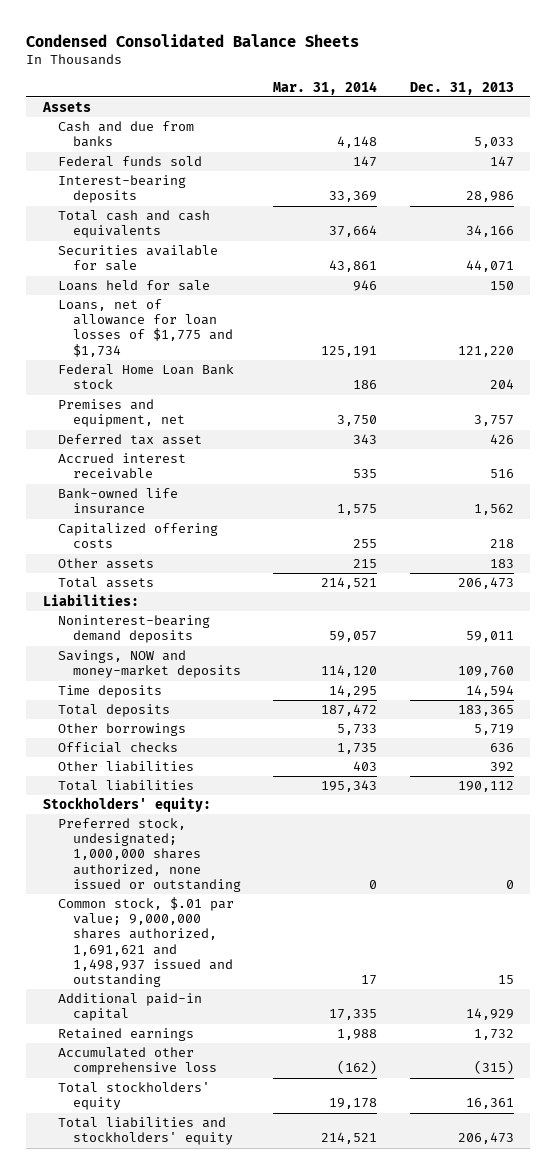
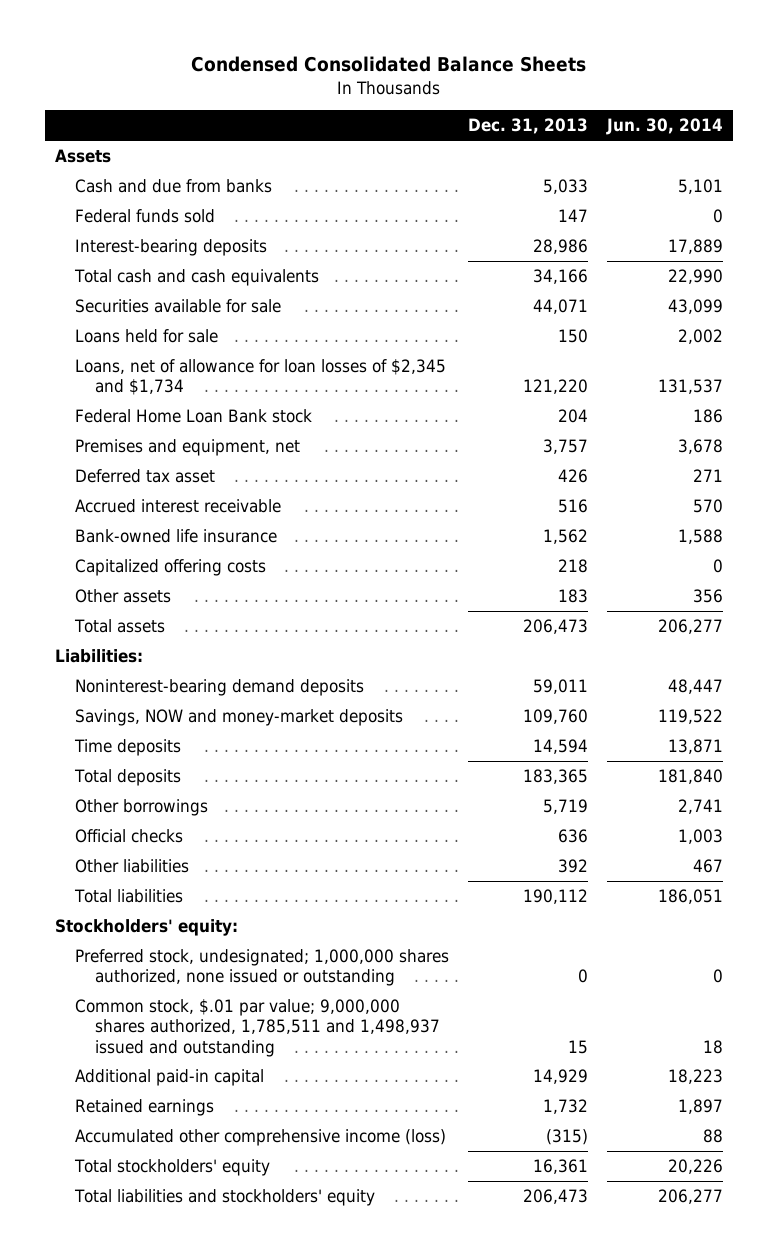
[273,80,378,95] Mar. 31, 2014 -> none
none -> [606,118,724,136] Jun. 30, 2014
[57,299,234,357] Loans, net of allowance for loan losses of $1,775 and $1,734 -> [75,358,447,396] Loans, net of allowance for loan losses of $2,345 and $1,734
[57,897,234,987] Common stock, $.01 par value; 9,000,000 shares authorized, 1,691,621 and 1,498,937 issued and outstanding -> [75,998,441,1057] Common stock, $.01 par value; 9,000,000 shares authorized, 1,785,511 and 1,498,937 issued and outstanding
[57,1047,218,1076] Accumulated other comprehensive loss -> [75,1128,447,1146] Accumulated other comprehensive income (loss)

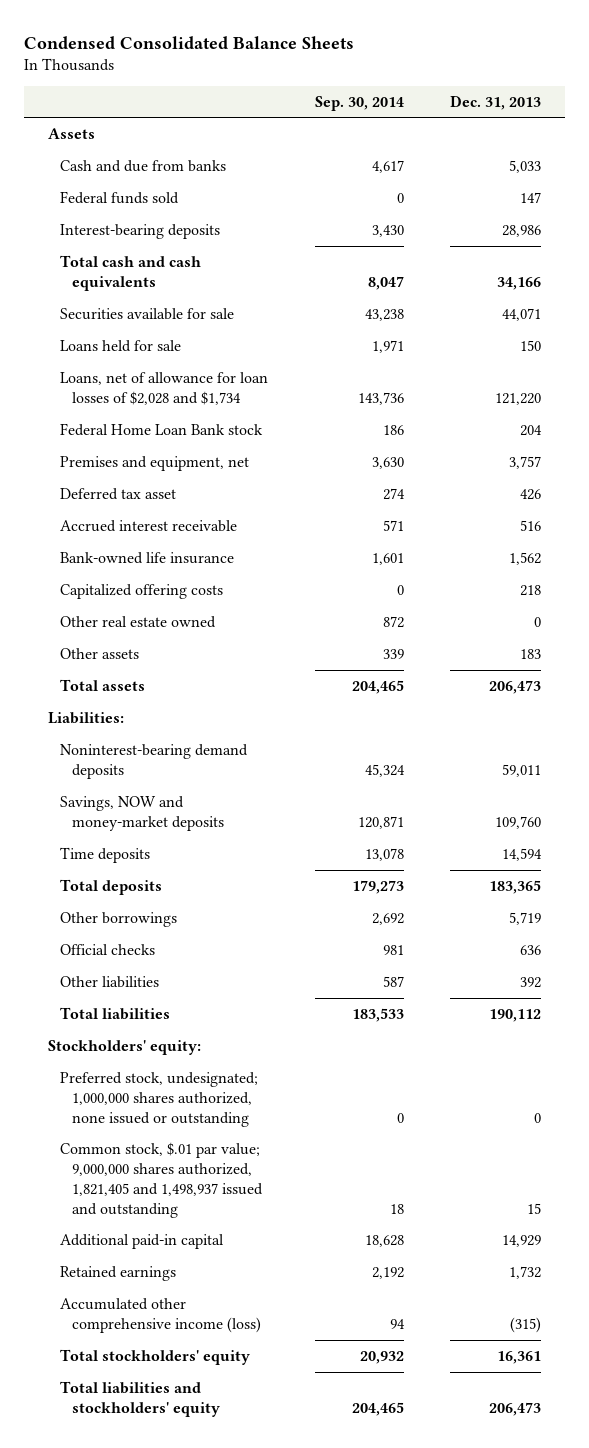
[606,118,724,136] Jun. 30, 2014 -> none
none -> [314,95,404,111] Sep. 30, 2014
[75,358,447,396] Loans, net of allowance for loan losses of $2,345 and $1,734 -> [59,371,268,405] Loans, net of allowance for loan losses of $2,028 and $1,734
none -> [59,615,216,628] Other real estate owned
[75,998,441,1057] Common stock, $.01 par value; 9,000,000 shares authorized, 1,785,511 and 1,498,937 issued and outstanding -> [59,1141,264,1218] Common stock, $.01 par value; 9,000,000 shares authorized, 1,821,405 and 1,498,937 issued and outstanding

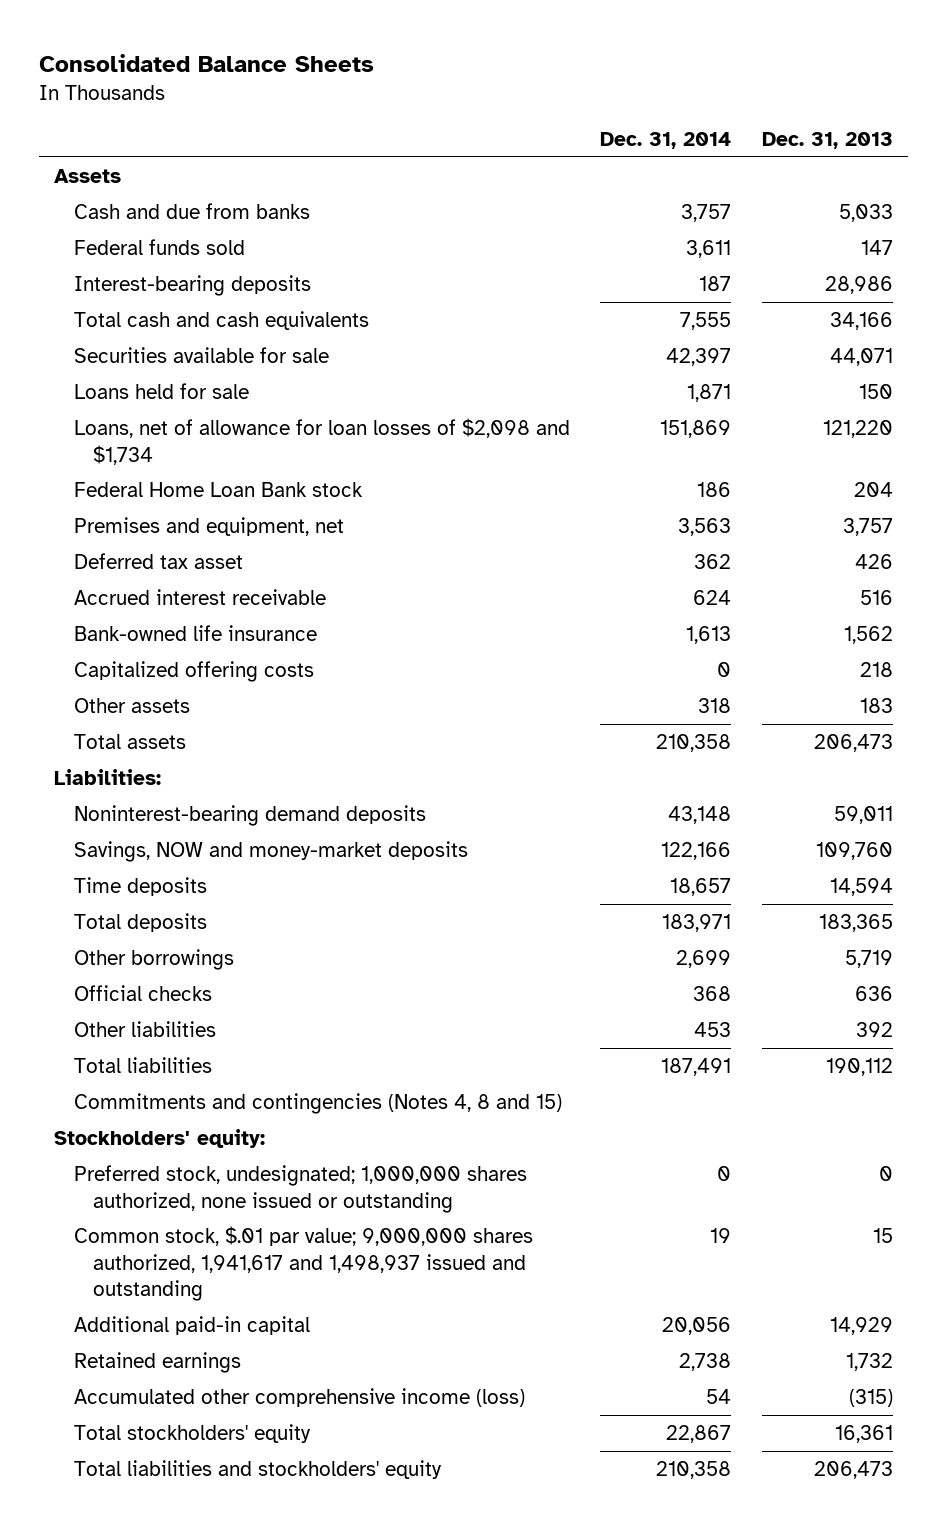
[24,35,355,49] Condensed Consolidated Balance Sheets -> [39,53,375,72] Consolidated Balance Sheets
[314,95,404,111] Sep. 30, 2014 -> none
none -> [600,131,732,149] Dec. 31, 2014
[59,371,268,405] Loans, net of allowance for loan losses of $2,028 and $1,734 -> [73,418,570,465] Loans, net of allowance for loan losses of $2,098 and $1,734
[59,615,216,628] Other real estate owned -> none
none -> [73,1093,562,1115] Commitments and contingencies (Notes 4, 8 and 15)
[59,1141,264,1218] Common stock, $.01 par value; 9,000,000 shares authorized, 1,821,405 and 1,498,937 issued and outstanding -> [73,1226,533,1302] Common stock, $.01 par value; 9,000,000 shares authorized, 1,941,617 and 1,498,937 issued and outstanding

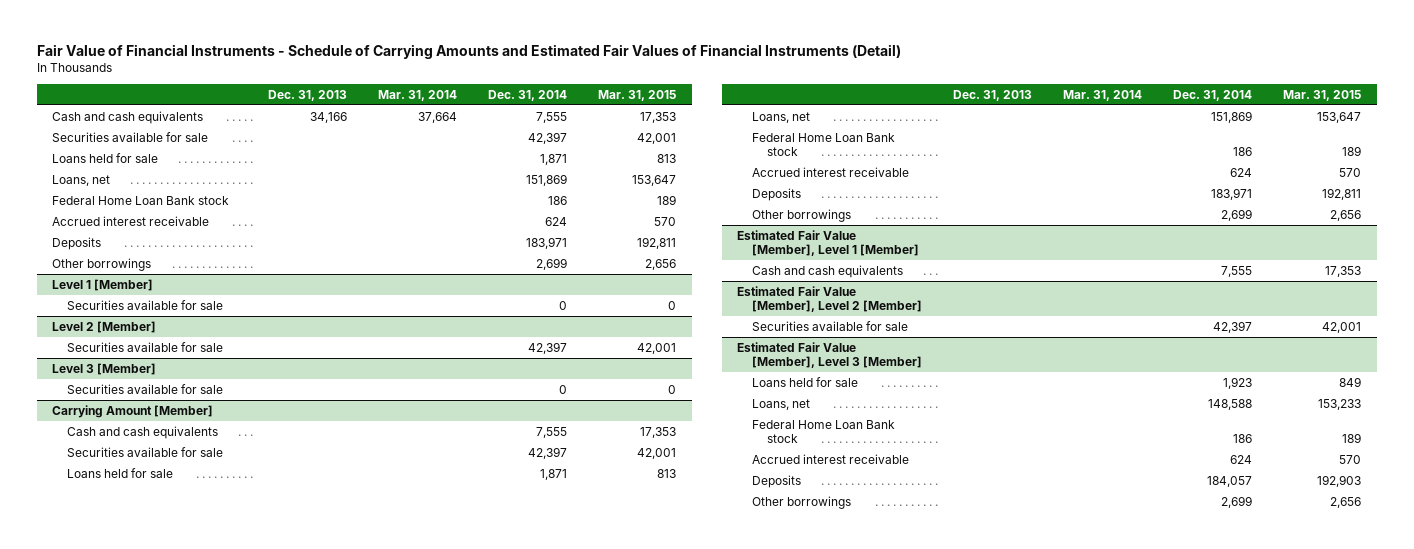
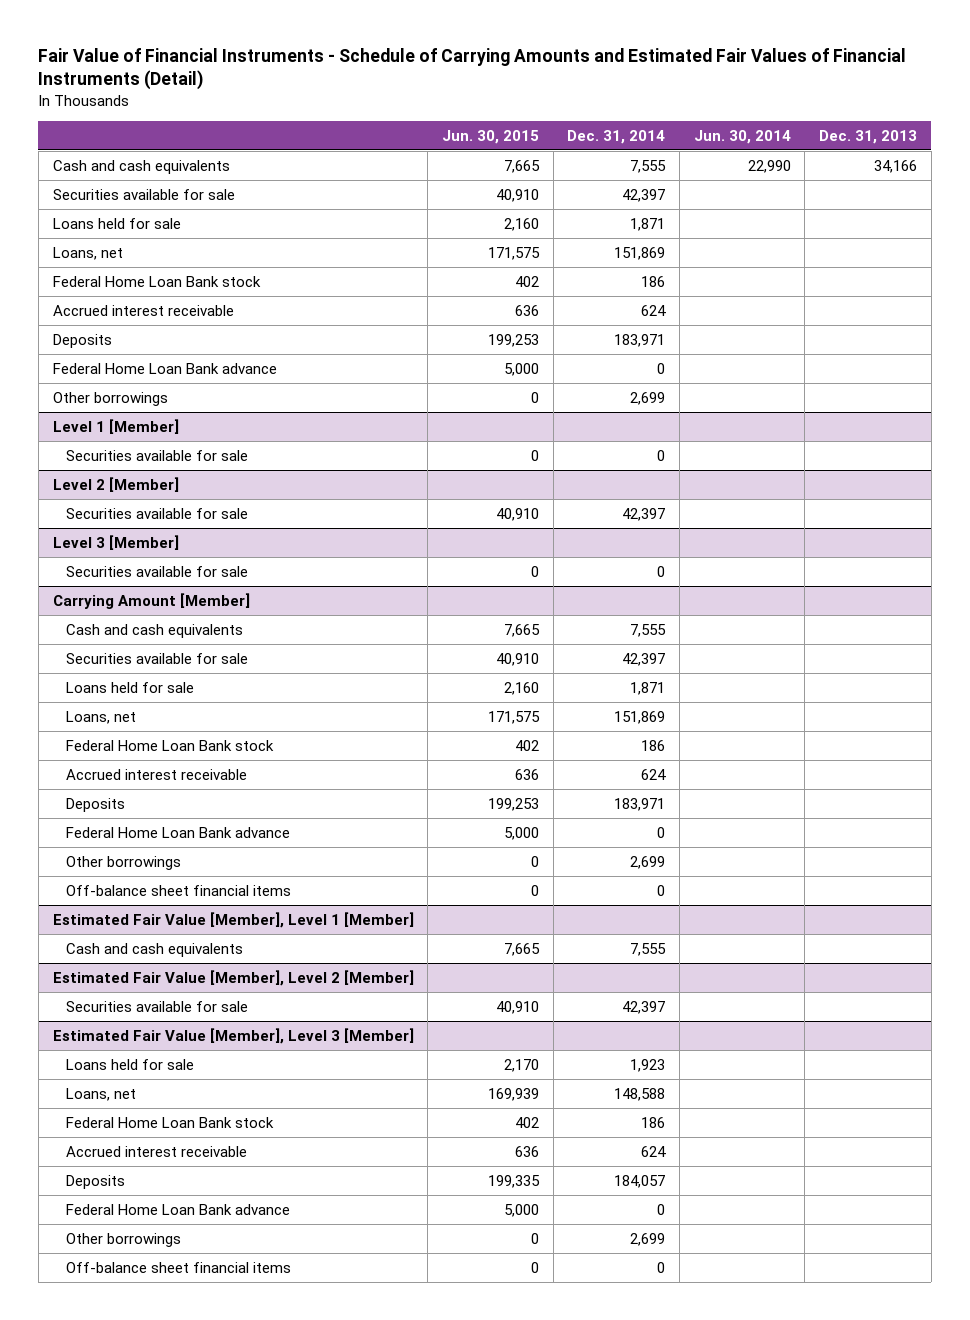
[378,89,458,101] Mar. 31, 2014 -> none
[598,89,677,101] Mar. 31, 2015 -> none
none -> [441,129,539,144] Jun. 30, 2015
none -> [693,129,791,144] Jun. 30, 2014
none -> [52,362,277,374] Federal Home Loan Bank advance
none -> [66,826,291,838] Federal Home Loan Bank advance
none -> [66,884,292,896] Off-balance sheet financial items
none -> [66,1203,291,1215] Federal Home Loan Bank advance
none -> [66,1261,292,1273] Off-balance sheet financial items

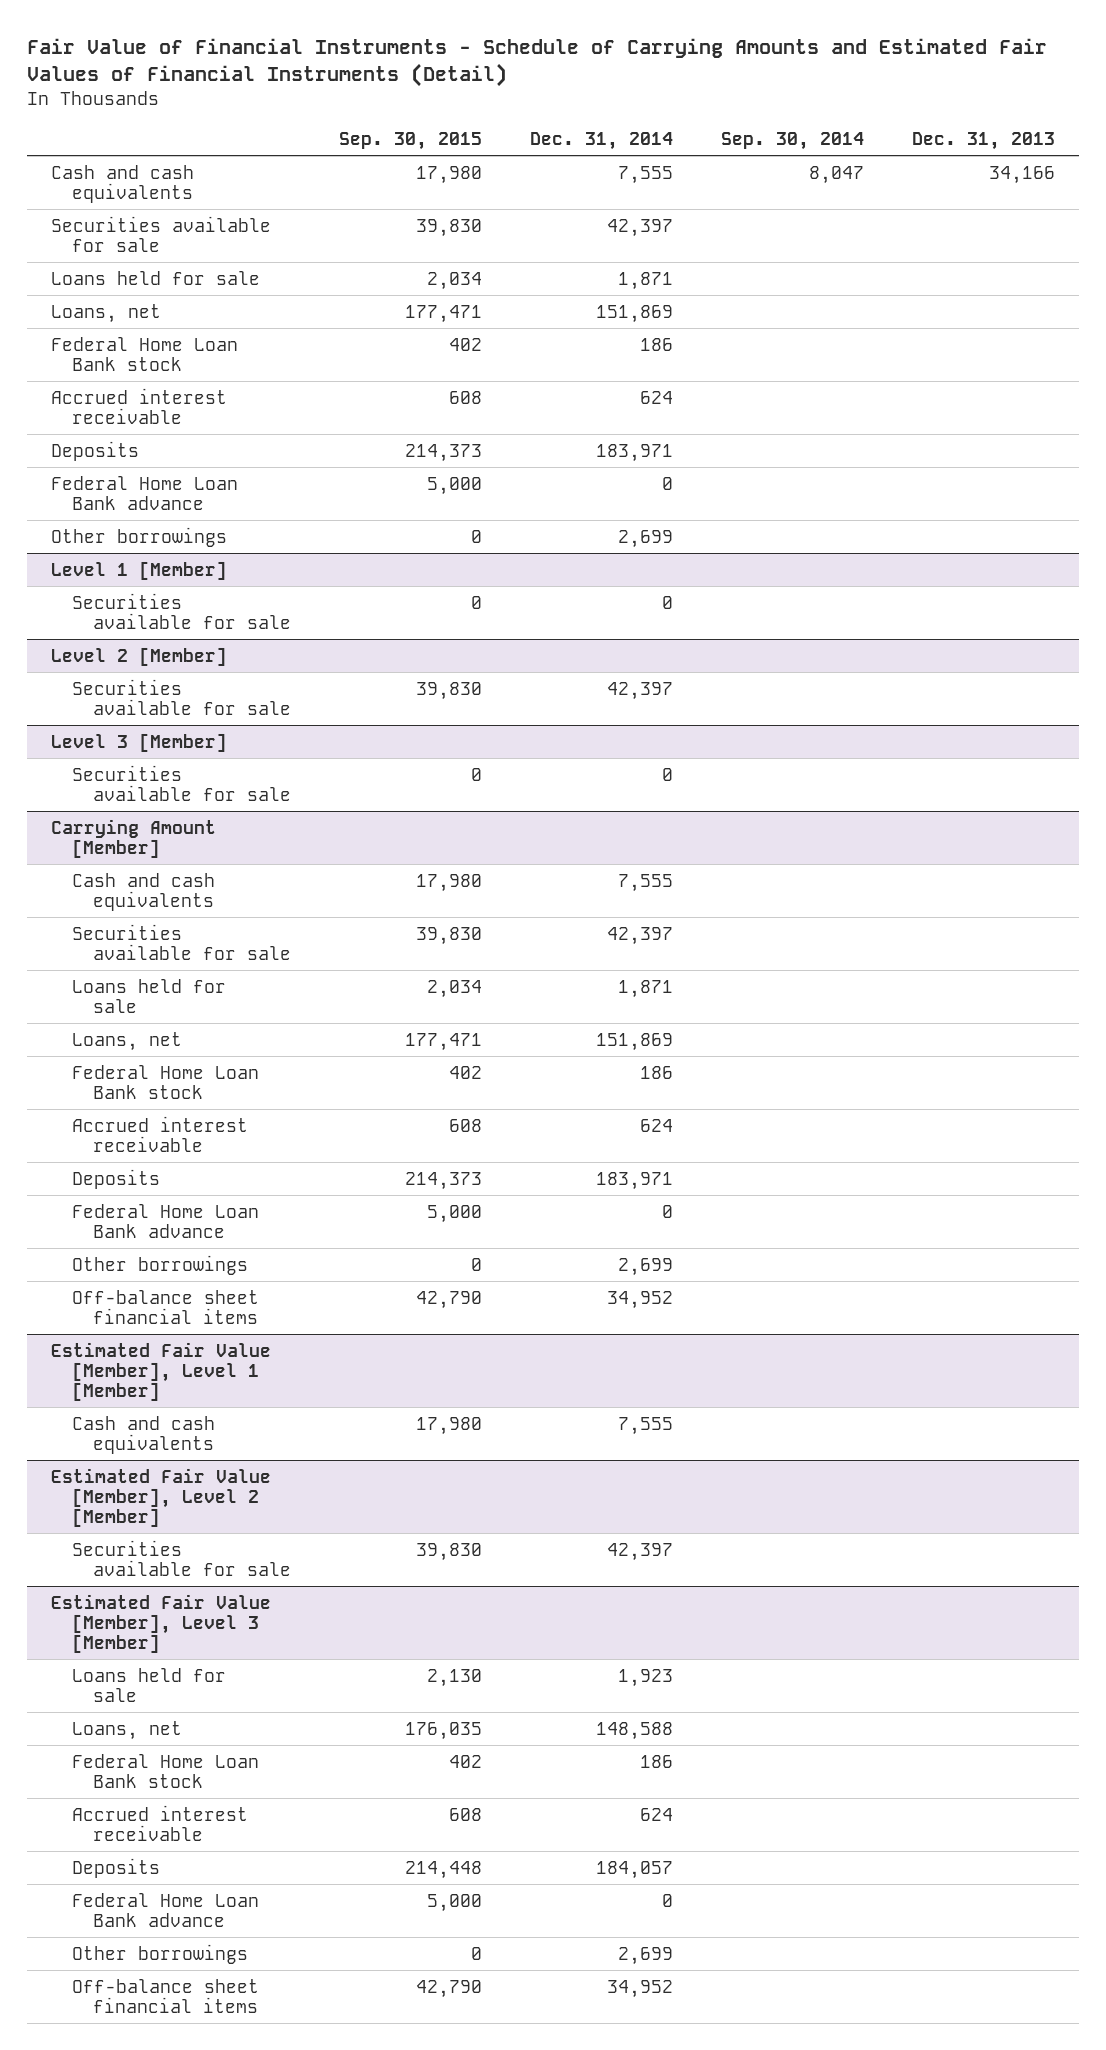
[441,129,539,144] Jun. 30, 2015 -> none
[693,129,791,144] Jun. 30, 2014 -> none
none -> [339,131,483,150] Sep. 30, 2015
none -> [721,131,865,150] Sep. 30, 2014
[657,884,666,896] 0 -> [607,1290,674,1309] 34,952
[657,1261,666,1273] 0 -> [607,1979,674,1998] 34,952

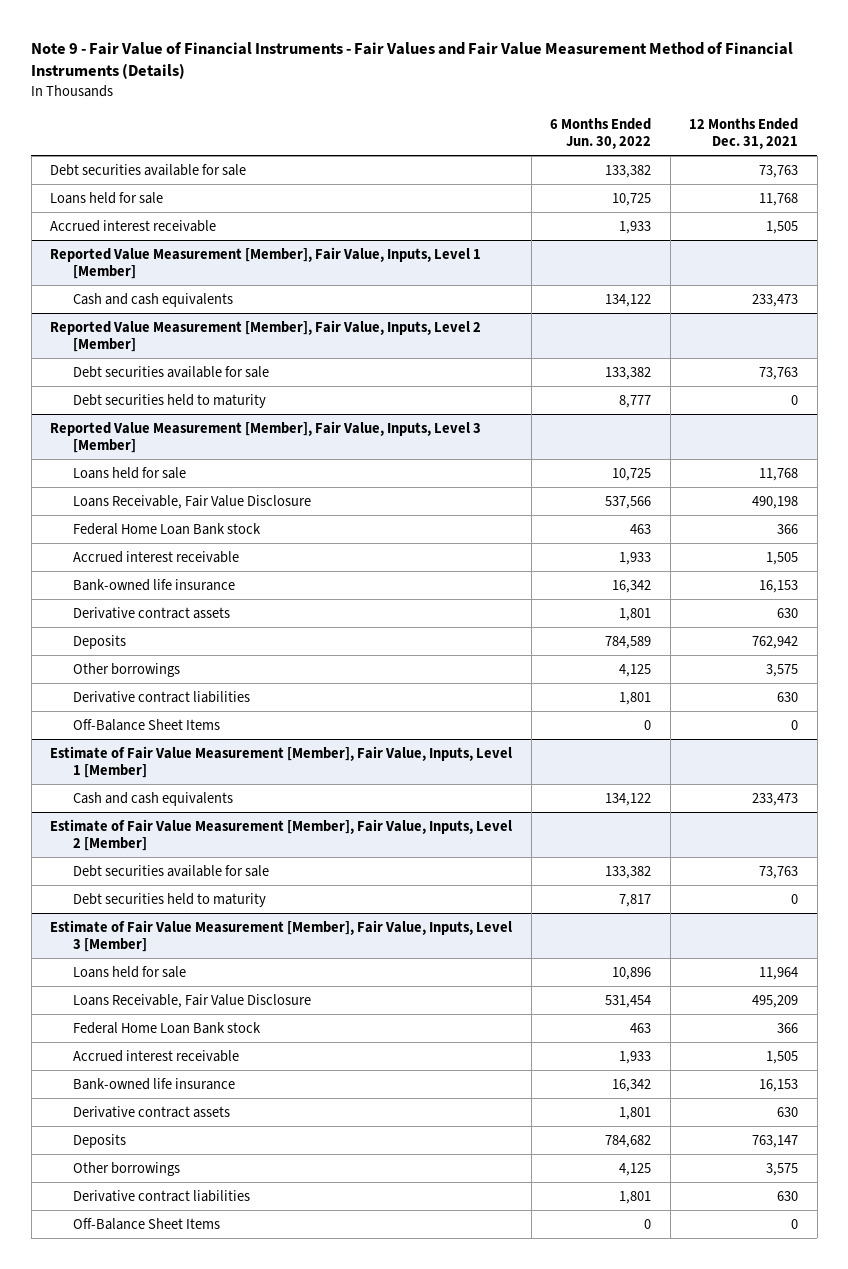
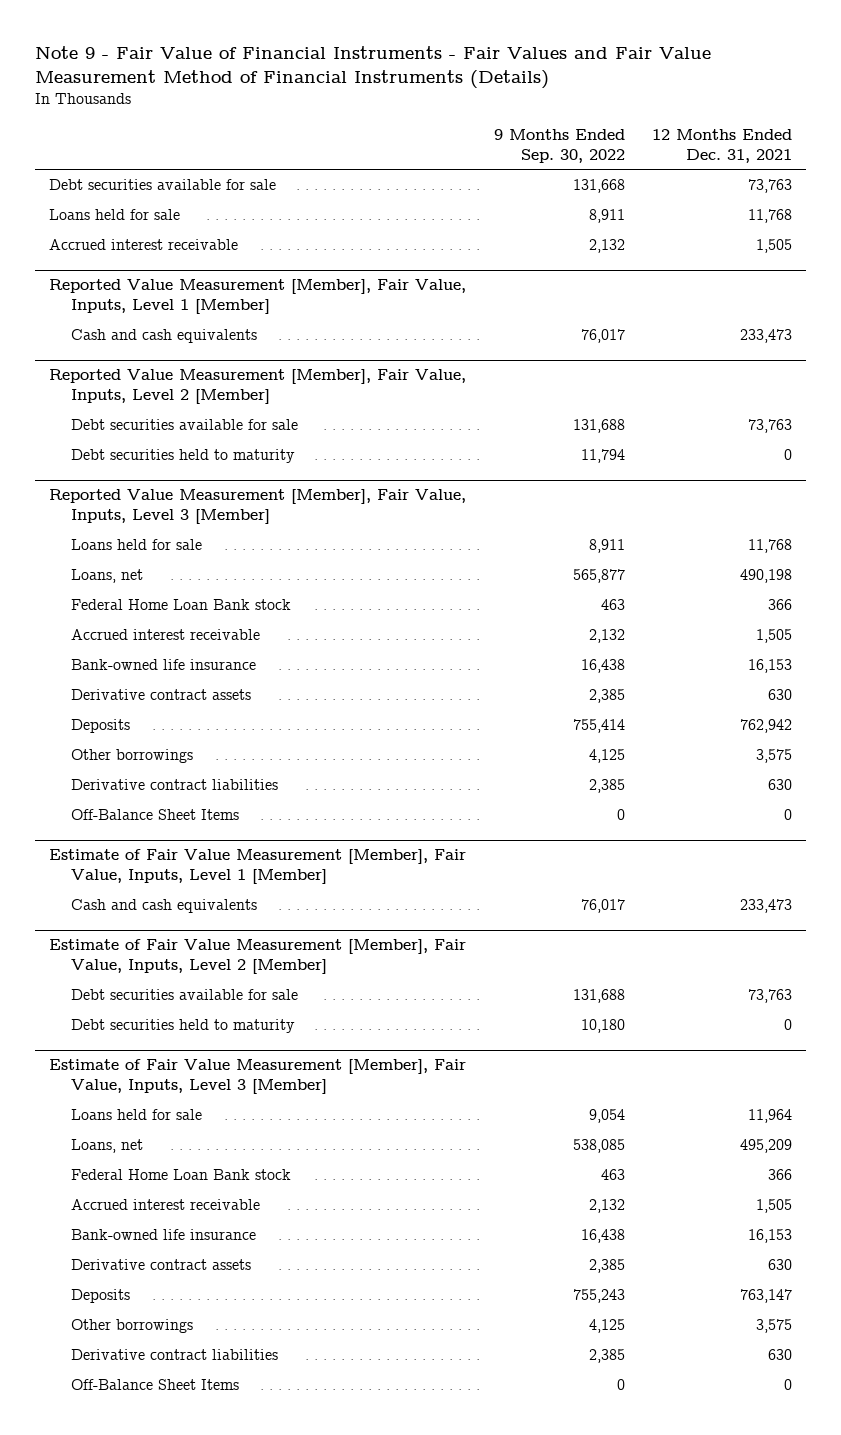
[550,118,652,150] 6 Months Ended Jun. 30, 2022 -> none
none -> [493,128,625,163] 9 Months Ended Sep. 30, 2022
[73,494,312,509] Loans Receivable, Fair Value Disclosure -> [70,569,143,584] Loans, net
[73,993,312,1008] Loans Receivable, Fair Value Disclosure -> [70,1139,143,1154] Loans, net

